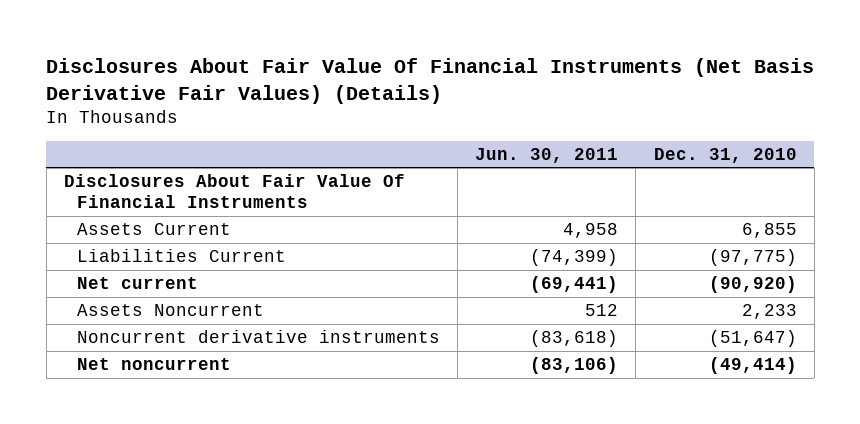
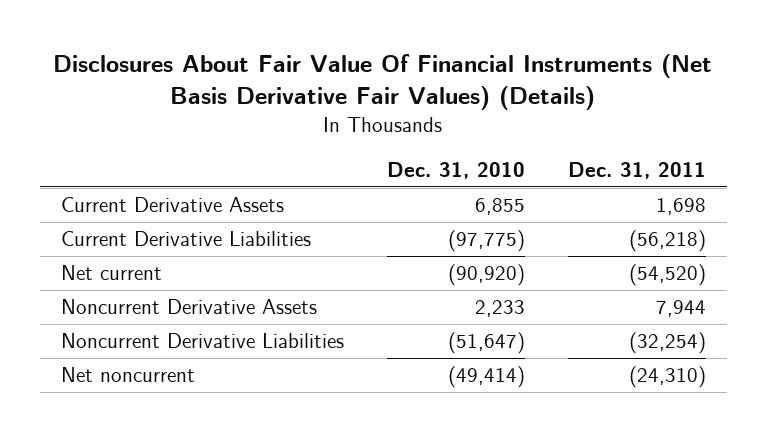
[475,147,619,163] Jun. 30, 2011 -> none
none -> [567,162,706,180] Dec. 31, 2011
[63,174,405,209] Disclosures About Fair Value Of Financial Instruments -> none
[77,223,232,236] Assets Current -> [61,197,285,213] Current Derivative Assets
[77,249,287,263] Liabilities Current -> [61,231,312,247] Current Derivative Liabilities
[77,304,265,317] Assets Noncurrent -> [61,299,318,315] Noncurrent Derivative Assets
[77,330,441,344] Noncurrent derivative instruments -> [61,333,345,349] Noncurrent Derivative Liabilities

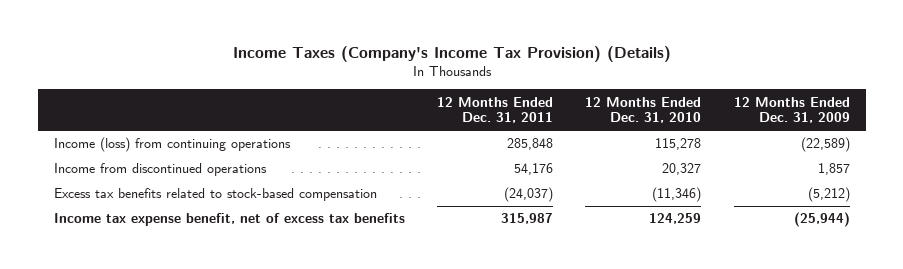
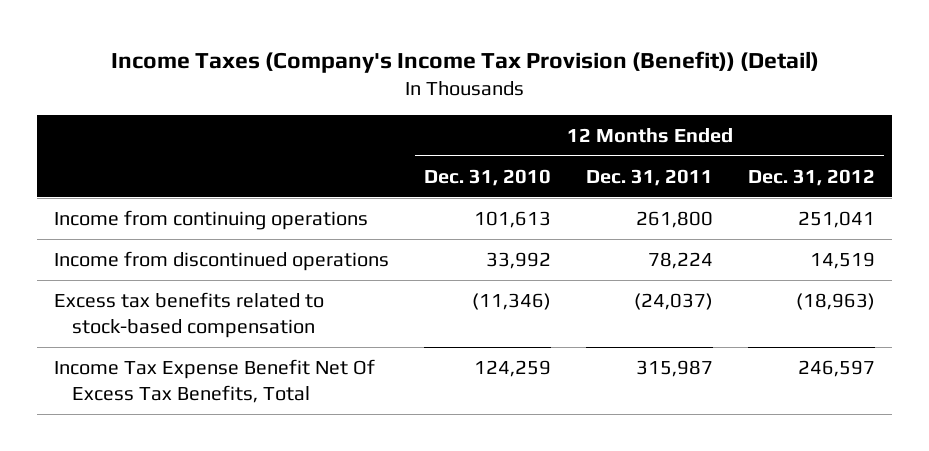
[232,46,671,63] Income Taxes (Company's Income Tax Provision) (Details) -> [110,50,819,73] Income Taxes (Company's Income Tax Provision (Benefit)) (Detail)
[733,96,850,124] 12 Months Ended Dec. 31, 2009 -> none
none -> [747,168,875,186] Dec. 31, 2012
[53,137,291,153] Income (loss) from continuing operations -> [54,209,369,230] Income from continuing operations
[507,138,554,151] 285,848 -> [636,210,714,228] 261,800
[655,138,702,151] 115,278 -> [474,210,552,228] 101,613
[514,163,554,176] 54,176 -> [648,251,714,269] 78,224
[662,163,702,176] 20,327 -> [486,251,552,269] 33,992
[53,213,405,227] Income tax expense benefit, net of excess tax benefits -> [54,358,376,403] Income Tax Expense Benefit Net Of Excess Tax Benefits, Total

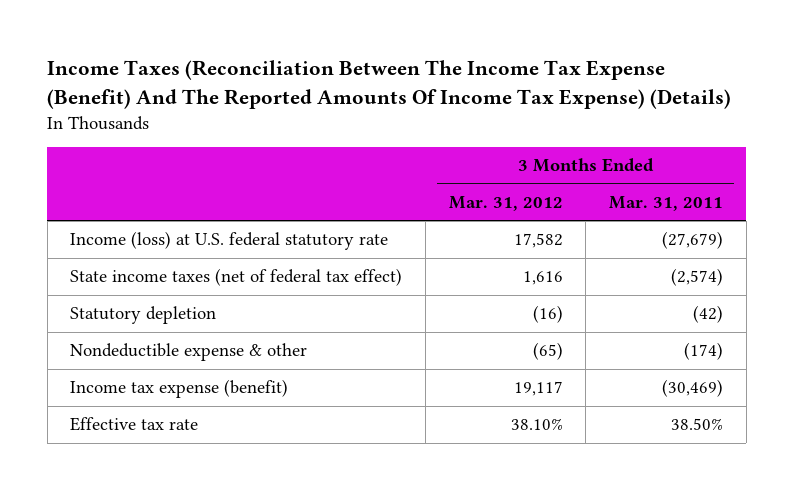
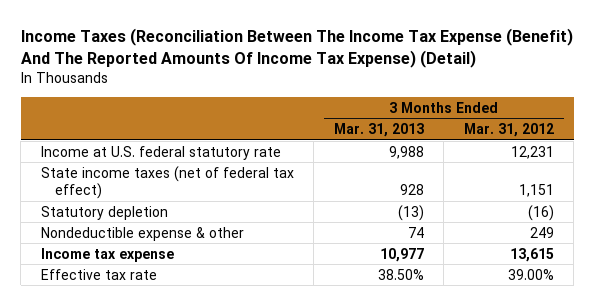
[47,60,732,109] Income Taxes (Reconciliation Between The Income Tax Expense (Benefit) And The Reported Amounts Of Income Tax Expense) (Details) -> [20,28,573,69] Income Taxes (Reconciliation Between The Income Tax Expense (Benefit) And The Reported Amounts Of Income Tax Expense) (Detail)
[608,195,723,211] Mar. 31, 2011 -> none
none -> [333,122,424,137] Mar. 31, 2013
[70,231,389,251] Income (loss) at U.S. federal statutory rate -> [40,145,281,160] Income at U.S. federal statutory rate
[513,233,563,249] 17,582 -> [510,145,554,159] 12,231
[522,271,563,286] 1,616 -> [518,183,554,197] 1,151
[532,342,563,361] (65) -> [529,226,554,238] 249
[70,379,289,399] Income tax expense (benefit) -> [40,247,174,262] Income tax expense
[513,381,563,397] 19,117 -> [509,247,554,262] 13,615
[510,418,563,431] 38.10% -> [507,268,554,280] 39.00%

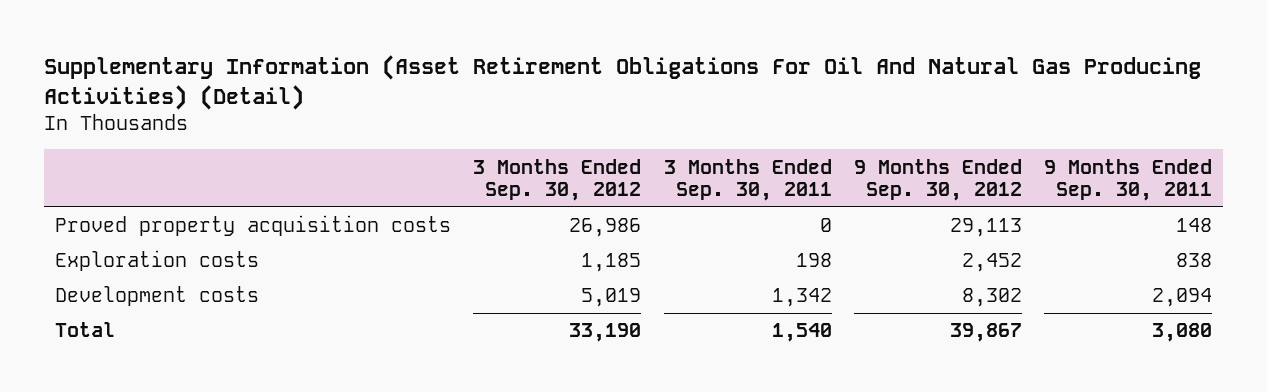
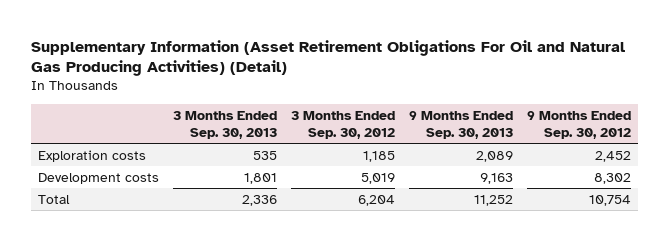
[44,55,1202,111] Supplementary Information (Asset Retirement Obligations For Oil And Natural Gas Producing Activities) (Detail) -> [30,39,625,77] Supplementary Information (Asset Retirement Obligations For Oil and Natural Gas Producing Activities) (Detail)
[663,158,832,202] 3 Months Ended Sep. 30, 2011 -> none
[1043,158,1212,202] 9 Months Ended Sep. 30, 2011 -> none
none -> [172,110,277,139] 3 Months Ended Sep. 30, 2013
none -> [408,110,513,139] 9 Months Ended Sep. 30, 2013
[55,215,452,237] Proved property acquisition costs -> none
[569,323,642,343] 33,190 -> [357,194,395,206] 6,204
[949,323,1022,343] 39,867 -> [588,194,631,206] 10,754

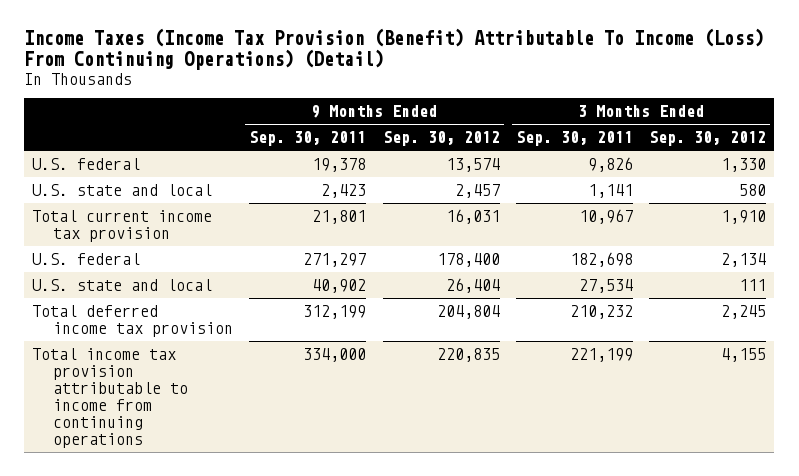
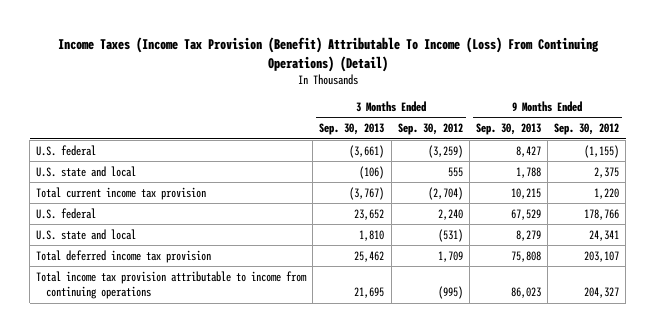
[249,131,367,147] Sep. 30, 2011 -> none
[515,131,633,147] Sep. 30, 2011 -> none
none -> [319,123,385,136] Sep. 30, 2013
none -> [475,123,541,136] Sep. 30, 2013
[445,158,500,173] 13,574 -> [583,144,619,158] (1,155)
[721,158,767,173] 1,330 -> [427,144,463,158] (3,259)
[454,184,500,199] 2,457 -> [593,166,619,178] 2,375
[739,184,767,197] 580 -> [447,166,463,177] 555
[445,209,500,225] 16,031 -> [593,187,619,199] 1,220
[721,210,767,225] 1,910 -> [427,186,463,200] (2,704)
[436,253,500,268] 178,400 -> [583,208,619,220] 178,766
[721,253,767,268] 2,134 -> [437,208,463,220] 2,240
[445,278,500,294] 26,404 -> [588,229,619,241] 24,341
[739,279,767,292] 111 -> [437,228,463,242] (531)
[436,305,500,320] 204,804 -> [583,250,619,262] 203,107
[721,305,767,320] 2,245 -> [437,250,463,262] 1,709
[436,348,500,363] 220,835 -> [583,287,619,299] 204,327
[721,348,767,363] 4,155 -> [437,286,463,300] (995)

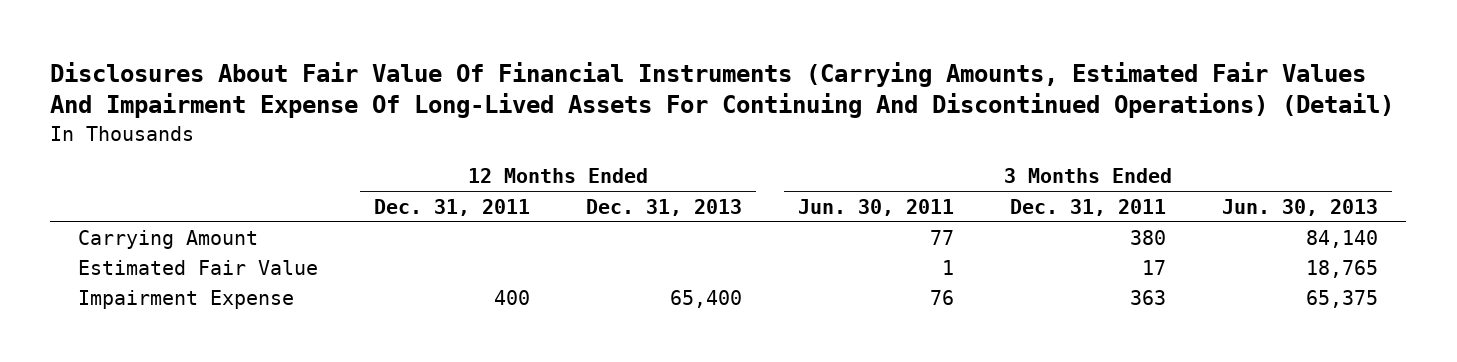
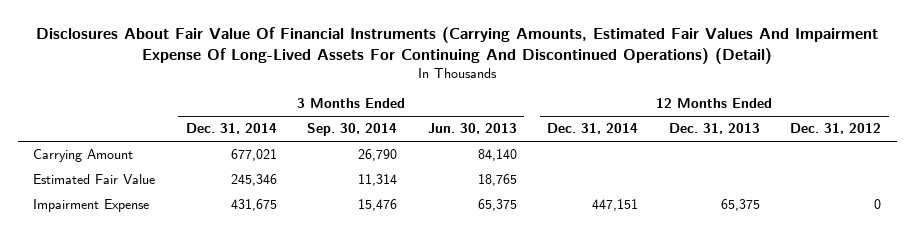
[374,198,531,216] Dec. 31, 2011 -> none
[798,198,955,216] Jun. 30, 2011 -> none
[1010,198,1167,216] Dec. 31, 2011 -> none
none -> [185,123,277,135] Dec. 31, 2014
none -> [307,123,398,137] Sep. 30, 2014
none -> [547,123,639,135] Dec. 31, 2014
none -> [790,123,882,135] Dec. 31, 2012
[670,289,743,308] 65,400 -> [720,199,760,212] 65,375

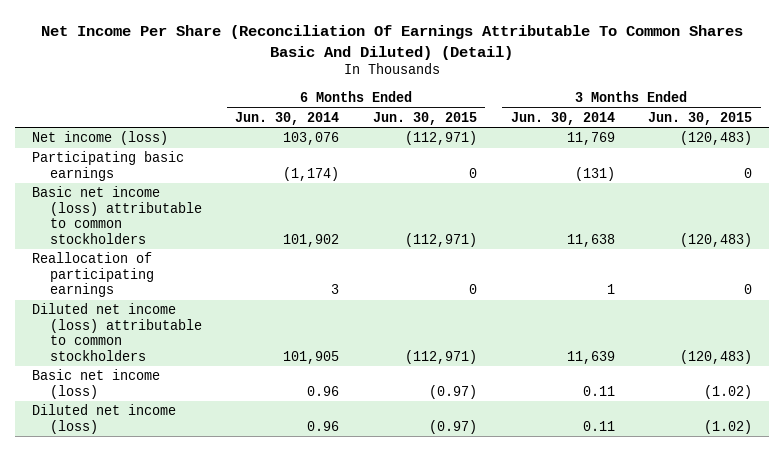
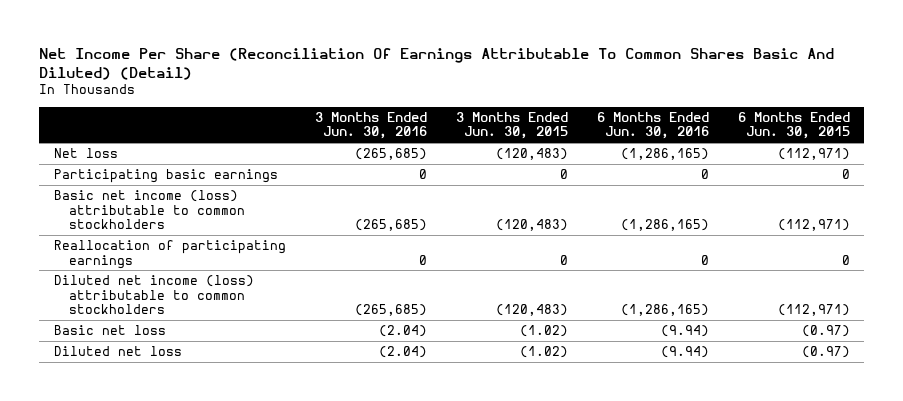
[235,111,340,125] Jun. 30, 2014 -> none
[510,111,615,125] Jun. 30, 2014 -> none
none -> [314,111,427,140] 3 Months Ended Jun. 30, 2016
none -> [596,111,709,140] 6 Months Ended Jun. 30, 2016
[32,131,169,146] Net income (loss) -> [53,148,118,159] Net loss
[32,369,161,399] Basic net income (loss) -> [53,325,166,336] Basic net loss
[32,404,177,434] Diluted net income (loss) -> [53,346,182,357] Diluted net loss

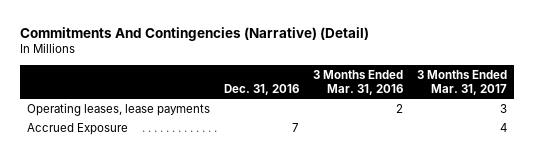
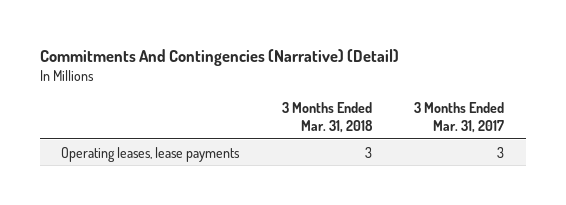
[223,84,299,96] Dec. 31, 2016 -> none
[312,69,403,96] 3 Months Ended Mar. 31, 2016 -> none
none -> [281,102,373,134] 3 Months Ended Mar. 31, 2018
[26,122,128,135] Accrued Exposure -> none

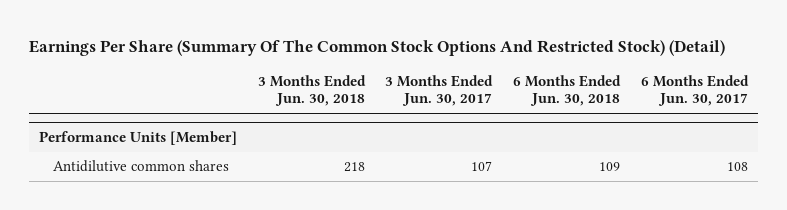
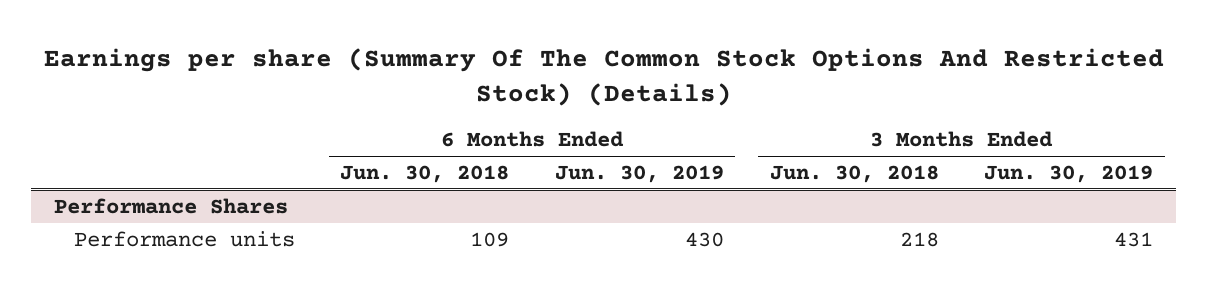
[28,39,725,56] Earnings Per Share (Summary Of The Common Stock Options And Restricted Stock) (Detail) -> [43,48,1164,106] Earnings per share (Summary Of The Common Stock Options And Restricted Stock) (Details)
[385,75,494,107] 3 Months Ended Jun. 30, 2017 -> none
[640,75,749,107] 6 Months Ended Jun. 30, 2017 -> none
none -> [554,164,724,183] Jun. 30, 2019
none -> [984,164,1154,183] Jun. 30, 2019
[39,131,238,146] Performance Units [Member] -> [53,197,288,214] Performance Shares
[53,160,230,173] Antidilutive common shares -> [73,230,295,247] Performance units

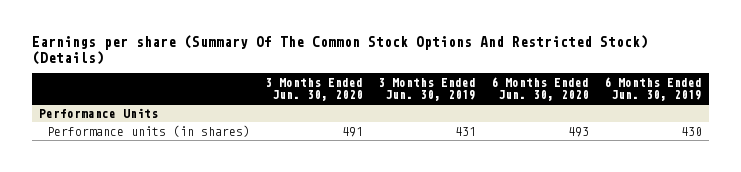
[340,164,510,183] Jun. 30, 2018 -> none
[769,164,939,183] Jun. 30, 2018 -> none
none -> [264,77,363,101] 3 Months Ended Jun. 30, 2020
none -> [490,76,589,101] 6 Months Ended Jun. 30, 2020
[53,197,288,214] Performance Shares -> [39,107,159,118] Performance Units
[73,230,295,247] Performance units -> [46,124,250,137] Performance units (in shares)

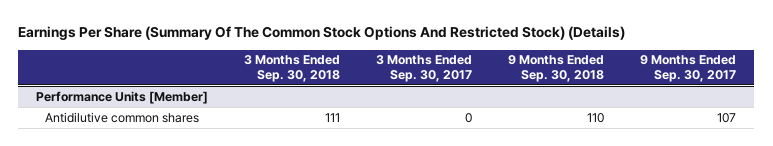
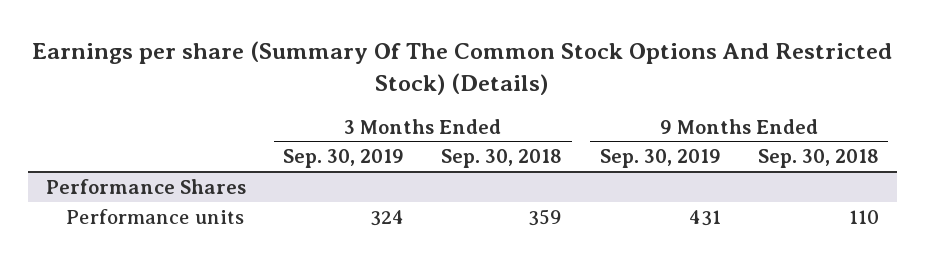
[18,26,626,41] Earnings Per Share (Summary Of The Common Stock Options And Restricted Stock) (Details) -> [32,41,893,96] Earnings per share (Summary Of The Common Stock Options And Restricted Stock) (Details)
[376,55,473,82] 3 Months Ended Sep. 30, 2017 -> none
[640,55,737,82] 9 Months Ended Sep. 30, 2017 -> none
none -> [283,149,405,169] Sep. 30, 2019
none -> [599,149,721,169] Sep. 30, 2019
[45,111,200,123] Antidilutive common shares -> none
[36,90,209,104] Performance Units [Member] -> [46,178,247,194] Performance Shares
none -> [66,208,245,224] Performance units

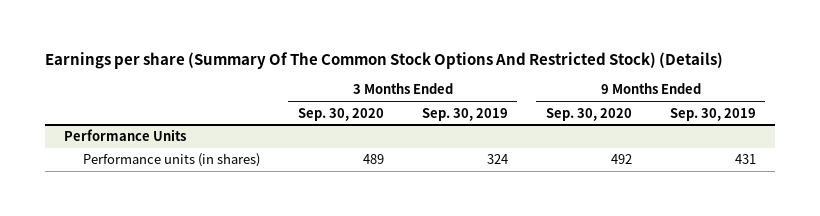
[441,149,563,169] Sep. 30, 2018 -> none
[757,149,879,169] Sep. 30, 2018 -> none
none -> [297,107,384,121] Sep. 30, 2020
none -> [545,107,632,121] Sep. 30, 2020
[46,178,247,194] Performance Shares -> [64,129,187,142] Performance Units
[66,208,245,224] Performance units -> [82,153,260,168] Performance units (in shares)

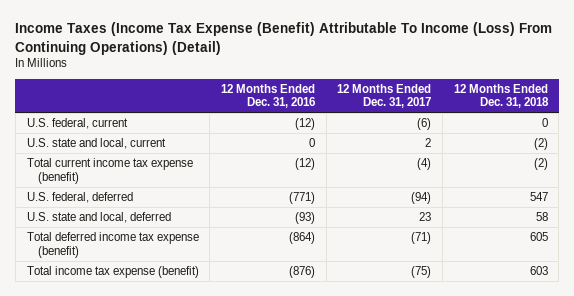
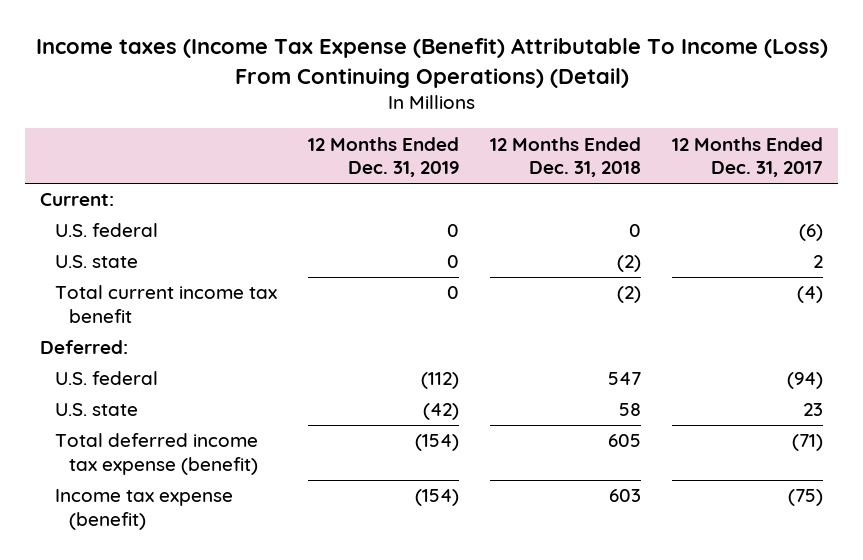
[15,22,553,55] Income Taxes (Income Tax Expense (Benefit) Attributable To Income (Loss) From Continuing Operations) (Detail) -> [35,38,828,88] Income taxes (Income Tax Expense (Benefit) Attributable To Income (Loss) From Continuing Operations) (Detail)
[220,83,315,109] 12 Months Ended Dec. 31, 2016 -> none
none -> [307,136,459,178] 12 Months Ended Dec. 31, 2019
none -> [40,193,115,207] Current:
[26,118,128,130] U.S. federal, current -> [54,223,158,238] U.S. federal
[26,138,166,150] U.S. state and local, current -> [54,255,138,269] U.S. state
[26,158,193,184] Total current income tax expense (benefit) -> [54,285,277,323] Total current income tax benefit
none -> [40,340,129,355] Deferred:
[26,192,133,204] U.S. federal, deferred -> [54,371,158,386] U.S. federal
[26,212,171,224] U.S. state and local, deferred -> [54,403,138,417] U.S. state
[26,266,199,279] Total income tax expense (benefit) -> [54,489,233,530] Income tax expense (benefit)

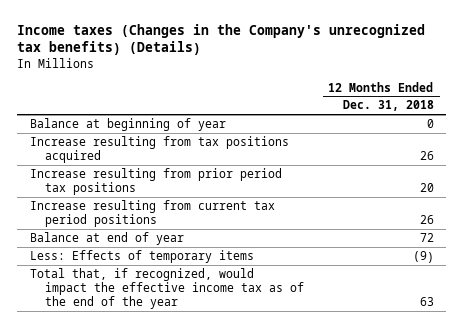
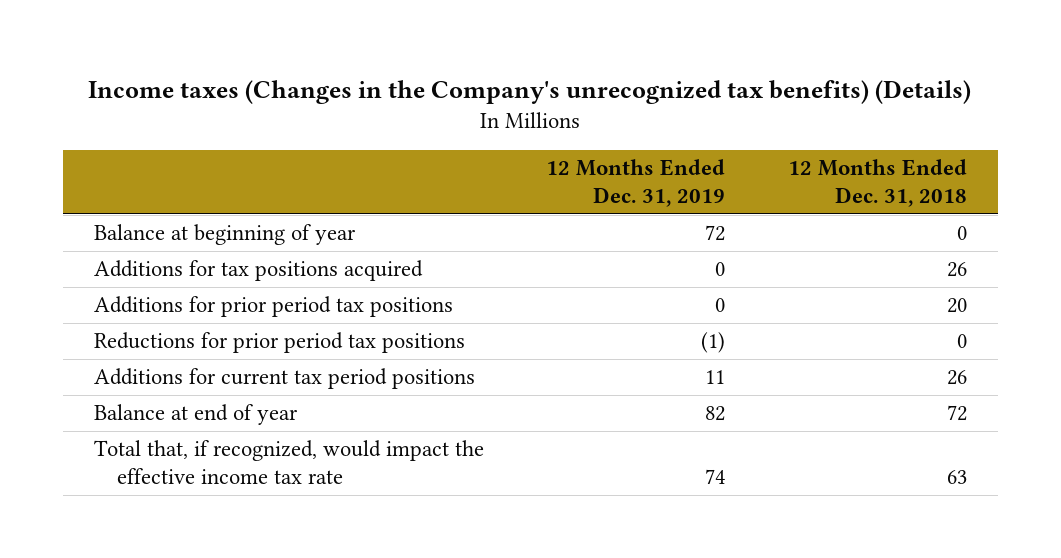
none -> [546,159,726,208] 12 Months Ended Dec. 31, 2019
[29,135,289,164] Increase resulting from tax positions acquired -> [94,260,424,282] Additions for tax positions acquired
[29,167,282,196] Increase resulting from prior period tax positions -> [94,296,454,318] Additions for prior period tax positions
none -> [94,332,466,354] Reductions for prior period tax positions
[29,199,275,228] Increase resulting from current tax period positions -> [94,368,476,390] Additions for current tax period positions
[29,249,254,263] Less: Effects of temporary items -> none
[29,267,305,310] Total that, if recognized, would impact the effective income tax as of the end of the year -> [94,440,485,485] Total that, if recognized, would impact the effective income tax rate

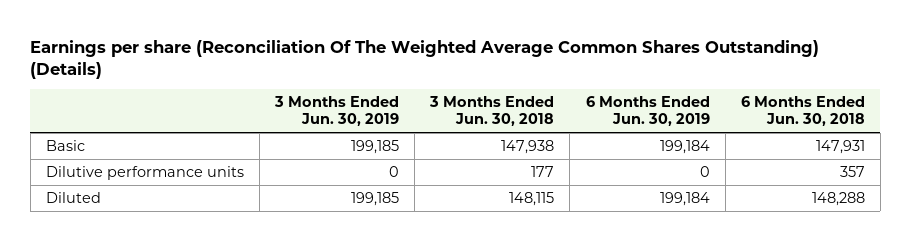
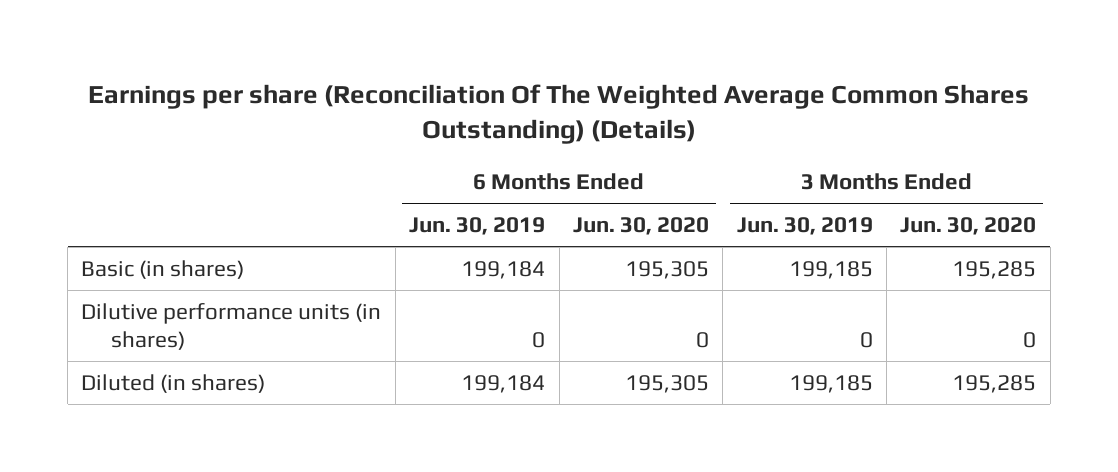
[429,96,555,127] 3 Months Ended Jun. 30, 2018 -> none
[740,96,865,127] 6 Months Ended Jun. 30, 2018 -> none
none -> [572,216,709,235] Jun. 30, 2020
none -> [900,216,1037,235] Jun. 30, 2020
[45,140,85,152] Basic -> [81,259,245,279] Basic (in shares)
[45,166,244,181] Dilutive performance units -> [81,302,382,350] Dilutive performance units (in shares)
[45,192,101,204] Diluted -> [81,373,266,393] Diluted (in shares)

